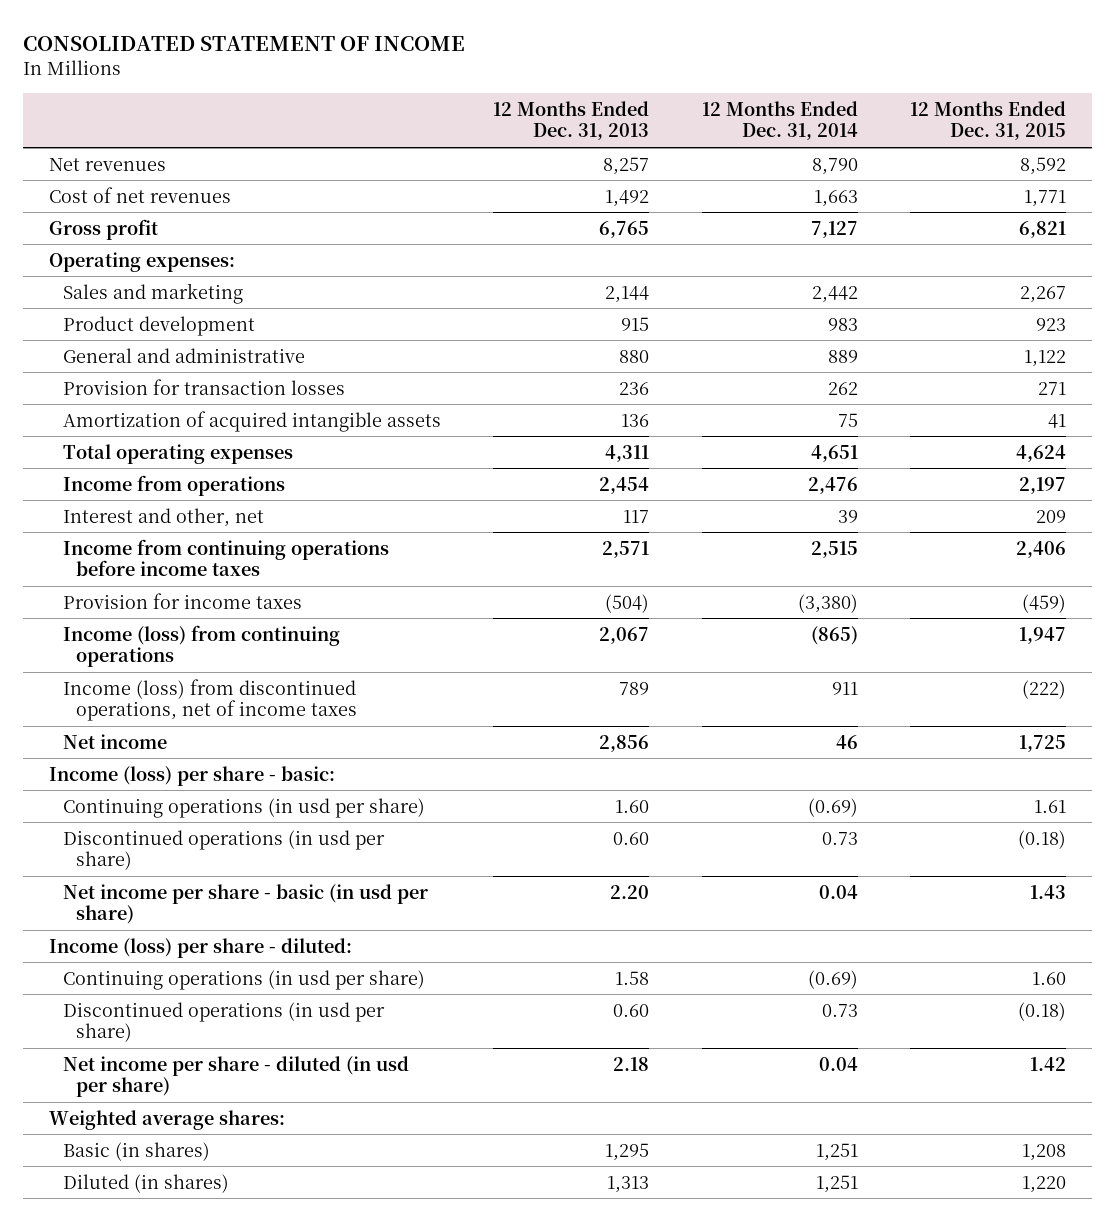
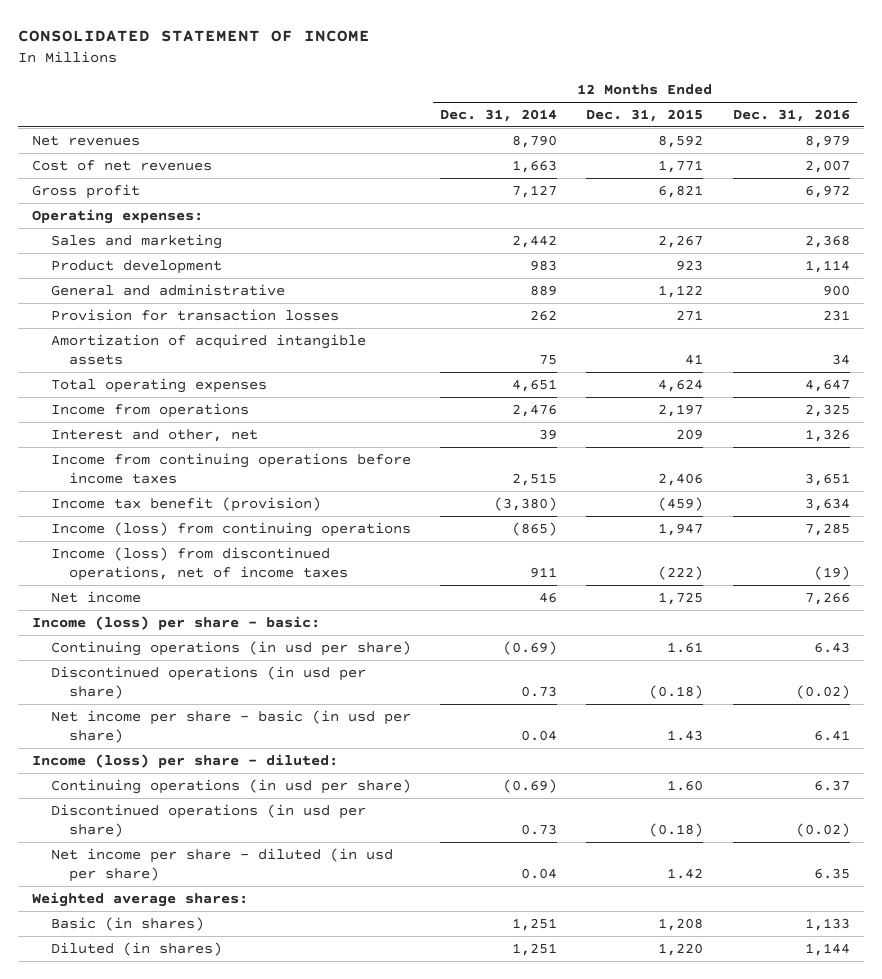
[493,101,650,141] 12 Months Ended Dec. 31, 2013 -> none
none -> [732,108,850,122] Dec. 31, 2016
[62,592,302,609] Provision for income taxes -> [50,496,321,512] Income tax benefit (provision)

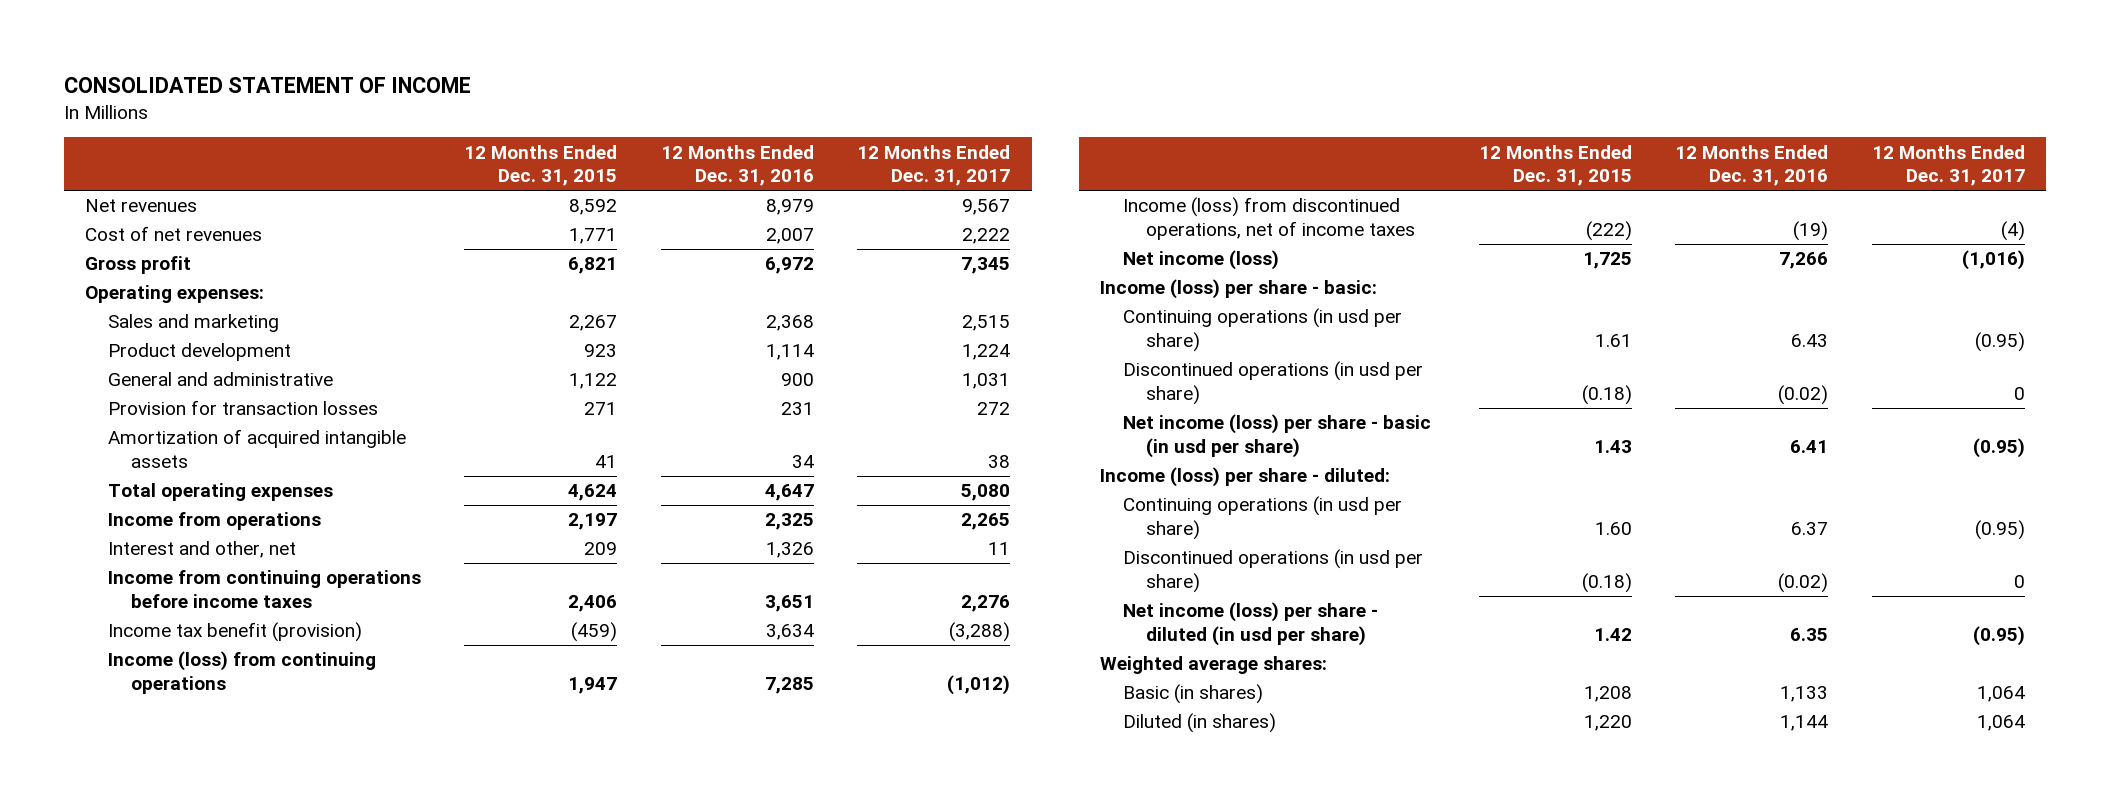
[440,108,558,122] Dec. 31, 2014 -> none
none -> [856,144,1010,187] 12 Months Ended Dec. 31, 2017
[50,590,141,603] Net income -> [1123,250,1280,271] Net income (loss)
[50,709,411,744] Net income per share - basic (in usd per share) -> [1123,414,1432,458] Net income (loss) per share - basic (in usd per share)
[50,847,393,883] Net income per share - diluted (in usd per share) -> [1123,602,1379,646] Net income (loss) per share - diluted (in usd per share)

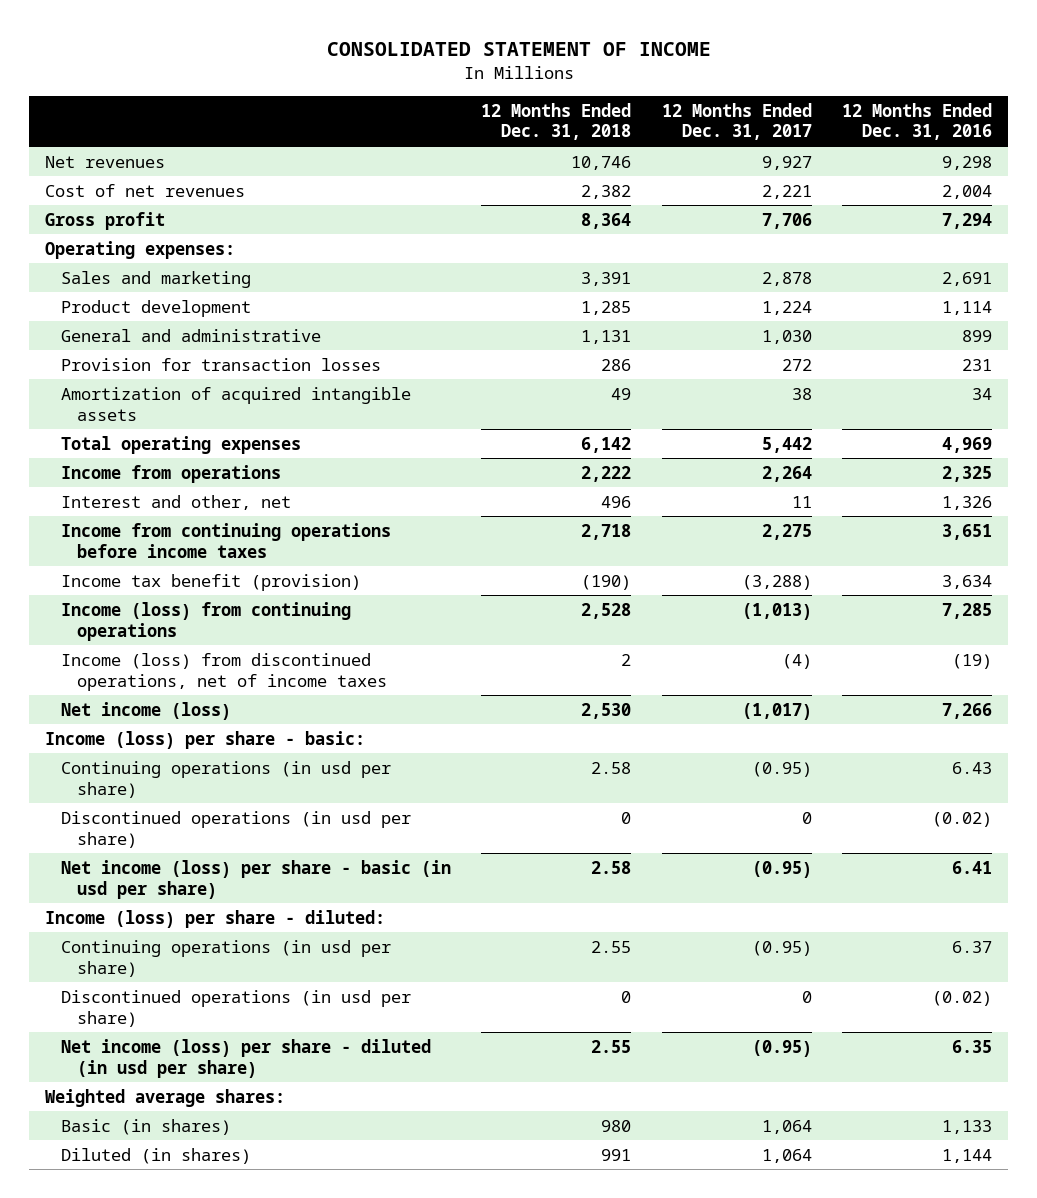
[464,144,618,187] 12 Months Ended Dec. 31, 2015 -> none
none -> [481,102,632,141] 12 Months Ended Dec. 31, 2018
[765,199,814,216] 8,979 -> [942,155,993,170] 9,298
[961,199,1010,216] 9,567 -> [761,155,812,170] 9,927
[765,228,814,245] 2,007 -> [942,184,993,199] 2,004
[961,228,1010,245] 2,222 -> [761,184,812,199] 2,221
[764,257,814,275] 6,972 -> [942,212,993,229] 7,294
[960,257,1010,275] 7,345 -> [761,212,812,229] 7,706
[765,315,814,332] 2,368 -> [942,271,993,286] 2,691
[961,315,1010,332] 2,515 -> [761,271,812,286] 2,878
[780,373,814,387] 900 -> [962,329,993,342] 899
[961,373,1010,390] 1,031 -> [761,329,812,344] 1,030
[764,484,814,502] 4,647 -> [942,436,993,453] 4,969
[960,484,1010,502] 5,080 -> [761,436,812,453] 5,442
[960,513,1010,531] 2,265 -> [761,465,812,482] 2,264
[960,594,1010,612] 2,276 -> [761,523,812,540] 2,275
[946,674,1010,695] (1,012) -> [741,602,812,620] (1,013)
[1961,250,2025,271] (1,016) -> [741,702,812,720] (1,017)

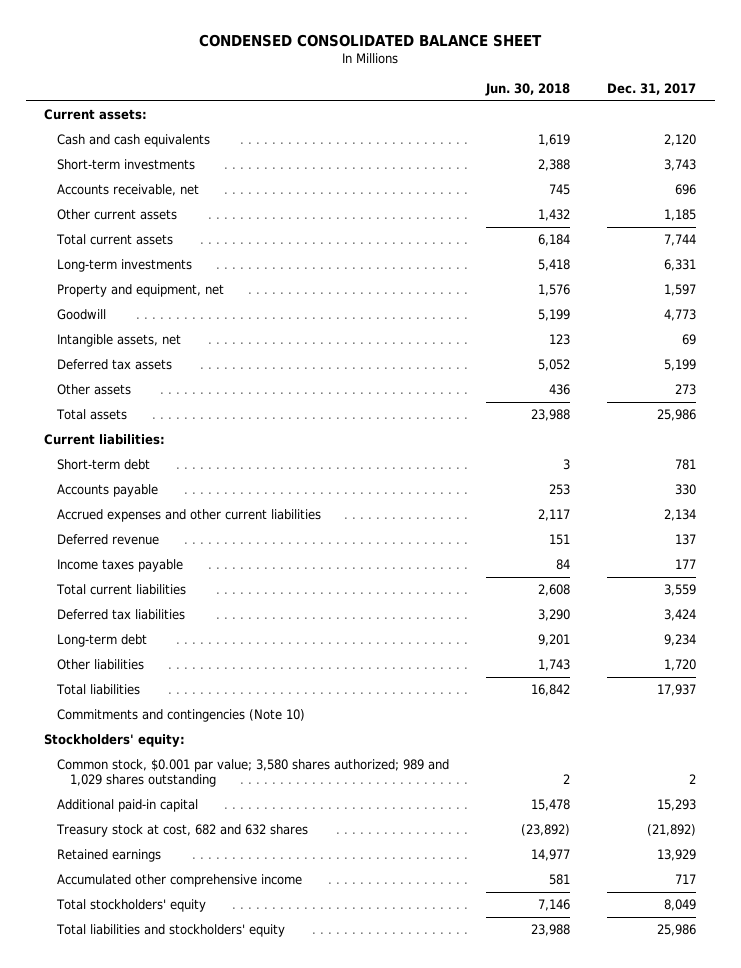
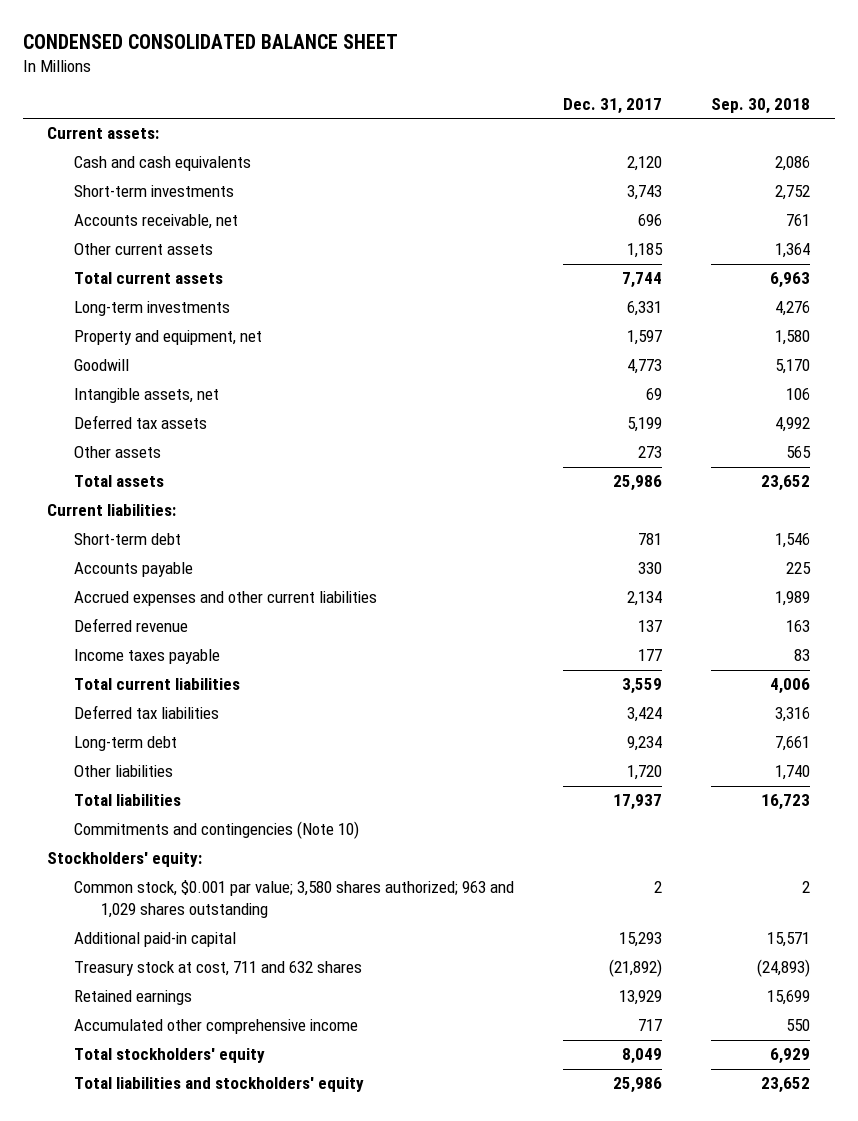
[485,83,571,97] Jun. 30, 2018 -> none
none -> [711,97,811,114] Sep. 30, 2018
[57,758,450,788] Common stock, $0.001 par value; 3,580 shares authorized; 989 and 1,029 shares outstanding -> [74,880,515,919] Common stock, $0.001 par value; 3,580 shares authorized; 963 and 1,029 shares outstanding
[56,823,309,837] Treasury stock at cost, 682 and 632 shares -> [74,961,363,977] Treasury stock at cost, 711 and 632 shares

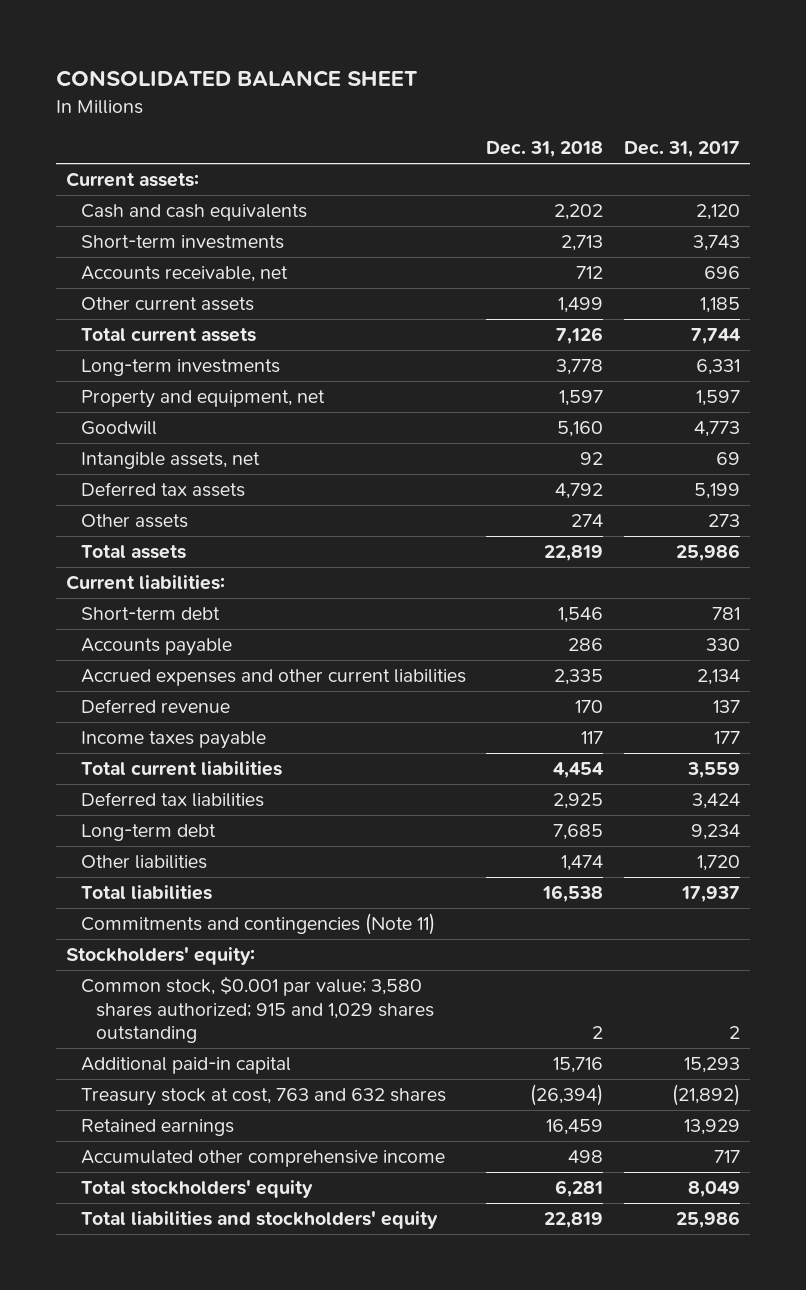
[22,34,398,50] CONDENSED CONSOLIDATED BALANCE SHEET -> [56,70,418,88] CONSOLIDATED BALANCE SHEET
[711,97,811,114] Sep. 30, 2018 -> none
none -> [486,141,604,158] Dec. 31, 2018
[74,821,360,840] Commitments and contingencies (Note 10) -> [81,913,436,936] Commitments and contingencies (Note 11)
[74,880,515,919] Common stock, $0.001 par value; 3,580 shares authorized; 963 and 1,029 shares outstanding -> [81,976,434,1044] Common stock, $0.001 par value; 3,580 shares authorized; 915 and 1,029 shares outstanding
[74,961,363,977] Treasury stock at cost, 711 and 632 shares -> [81,1088,447,1107] Treasury stock at cost, 763 and 632 shares

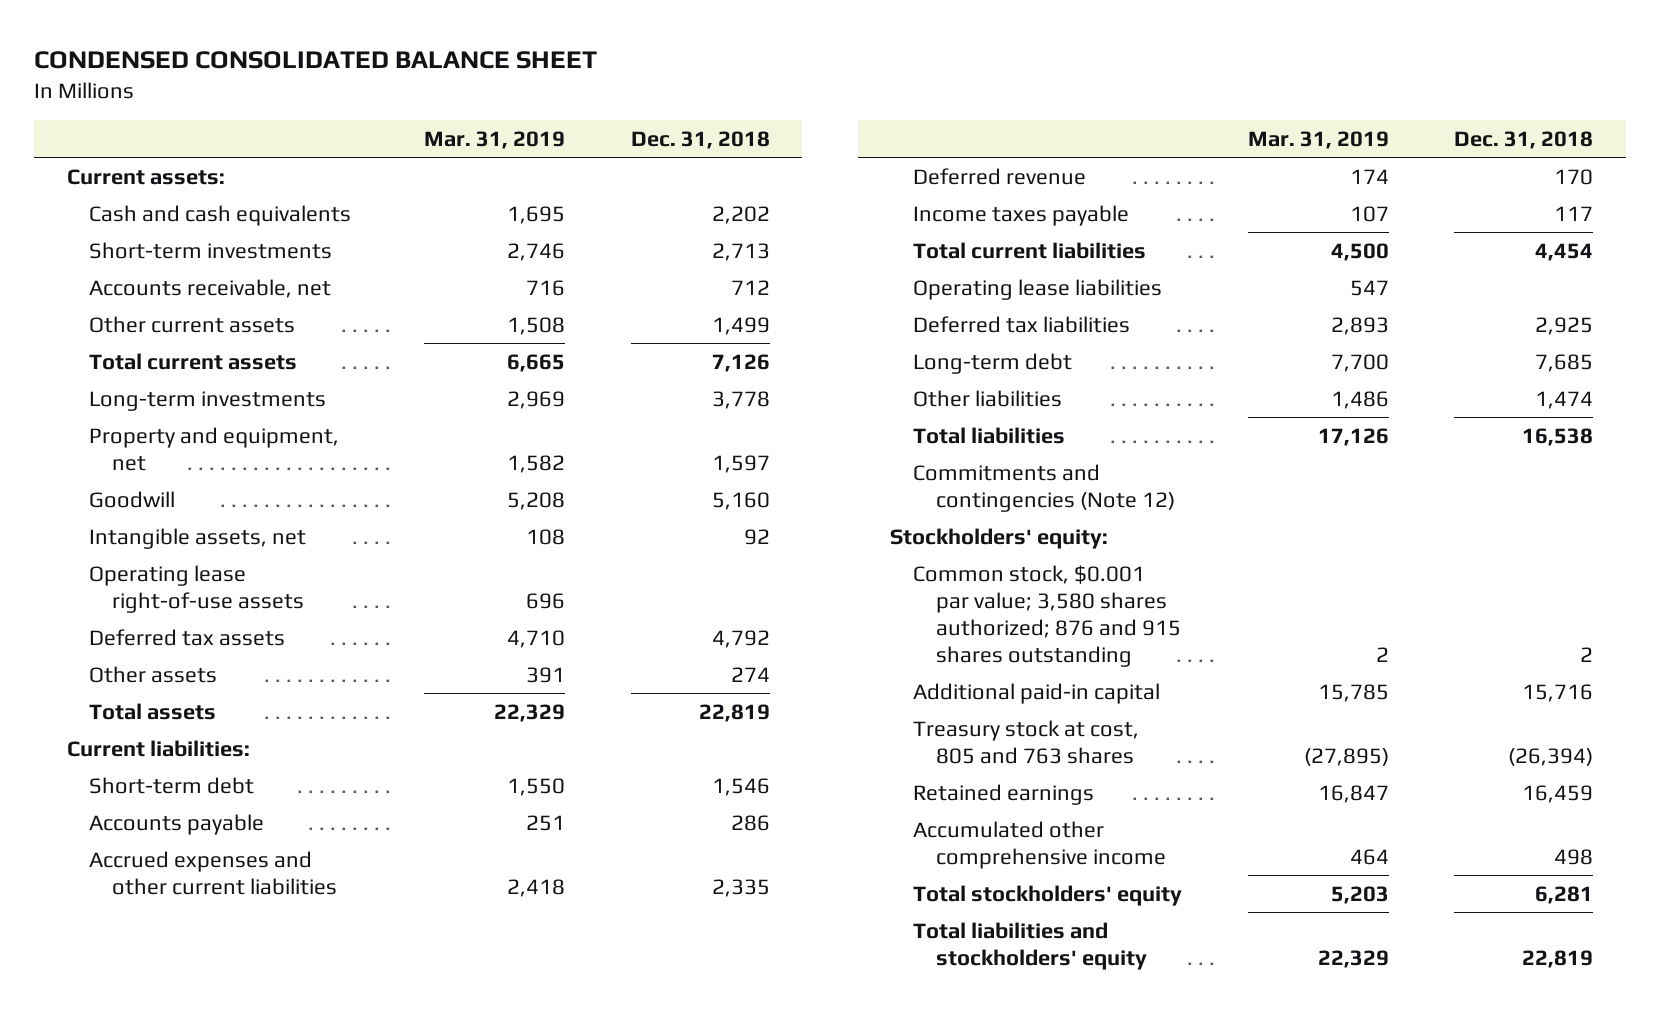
[56,70,418,88] CONSOLIDATED BALANCE SHEET -> [33,51,597,70] CONDENSED CONSOLIDATED BALANCE SHEET
[623,141,740,158] Dec. 31, 2017 -> none
none -> [423,131,565,150] Mar. 31, 2019
none -> [89,564,305,613] Operating lease right-of-use assets
none -> [913,278,1163,300] Operating lease liabilities
[81,913,436,936] Commitments and contingencies (Note 11) -> [913,463,1175,512] Commitments and contingencies (Note 12)
[81,976,434,1044] Common stock, $0.001 par value; 3,580 shares authorized; 915 and 1,029 shares outstanding -> [913,564,1181,667] Common stock, $0.001 par value; 3,580 shares authorized; 876 and 915 shares outstanding
[81,1088,447,1107] Treasury stock at cost, 763 and 632 shares -> [913,719,1140,764] Treasury stock at cost, 805 and 763 shares

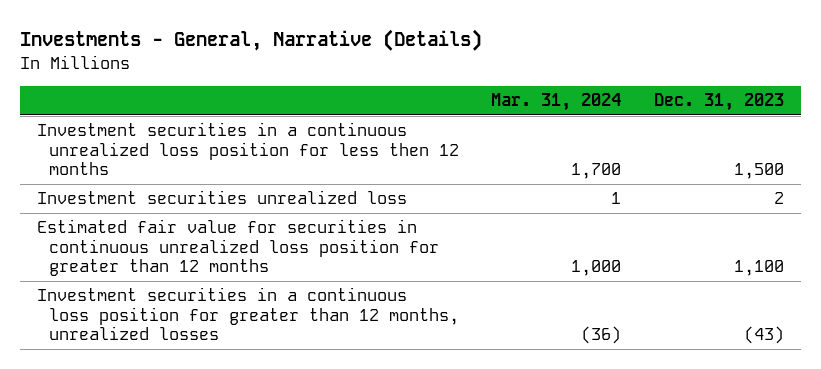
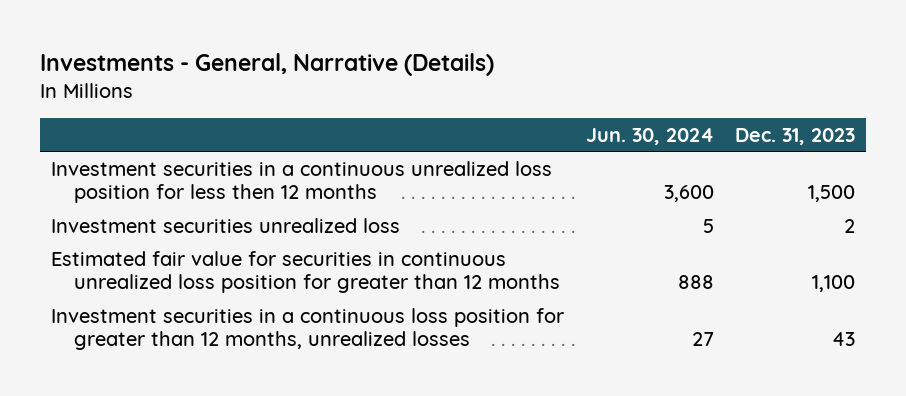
[491,92,622,111] Mar. 31, 2024 -> none
none -> [585,127,714,145] Jun. 30, 2024
[744,326,785,345] (43) -> [832,332,856,347] 43

